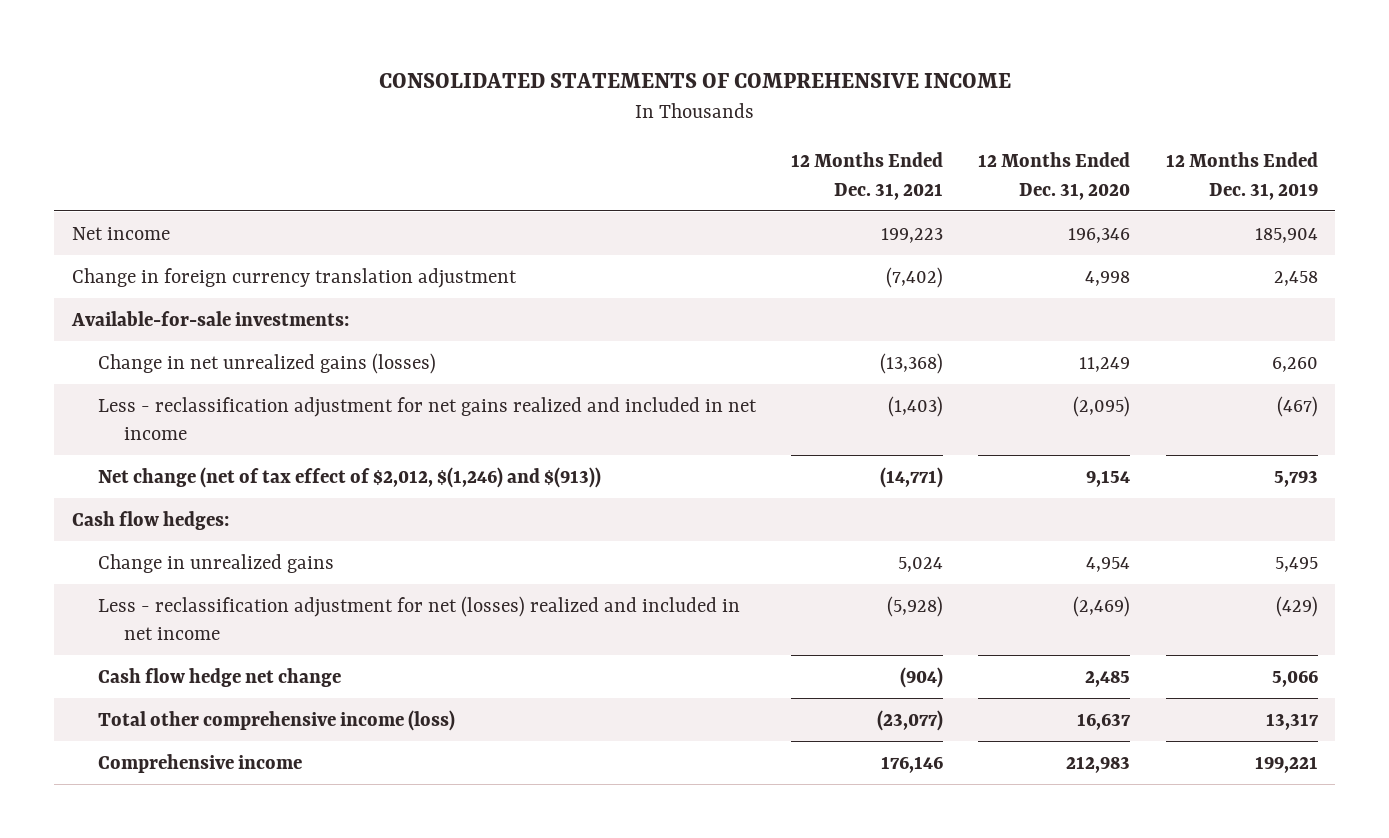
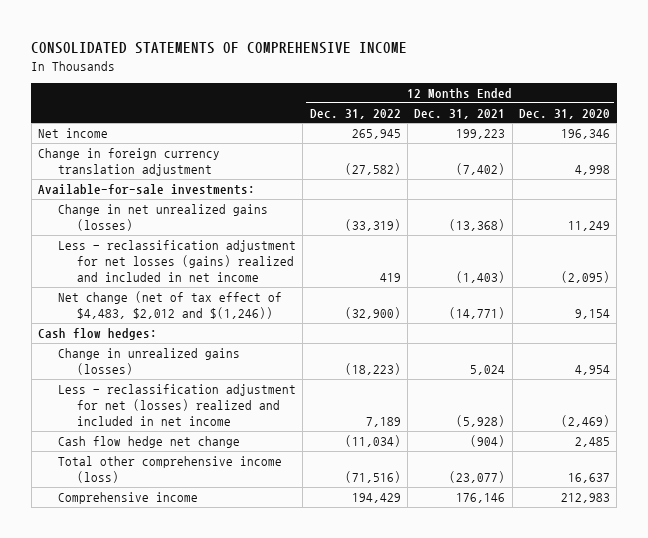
[1165,152,1318,200] 12 Months Ended Dec. 31, 2019 -> none
none -> [309,108,401,119] Dec. 31, 2022
[97,396,757,441] Less - reclassification adjustment for net gains realized and included in net income -> [57,240,296,283] Less - reclassification adjustment for net losses (gains) realized and included in net income
[97,466,601,488] Net change (net of tax effect of $2,012, $(1,246) and $(913)) -> [57,291,282,320] Net change (net of tax effect of $4,483, $2,012 and $(1,246))
[97,553,334,573] Change in unrealized gains -> [57,348,240,376] Change in unrealized gains (losses)

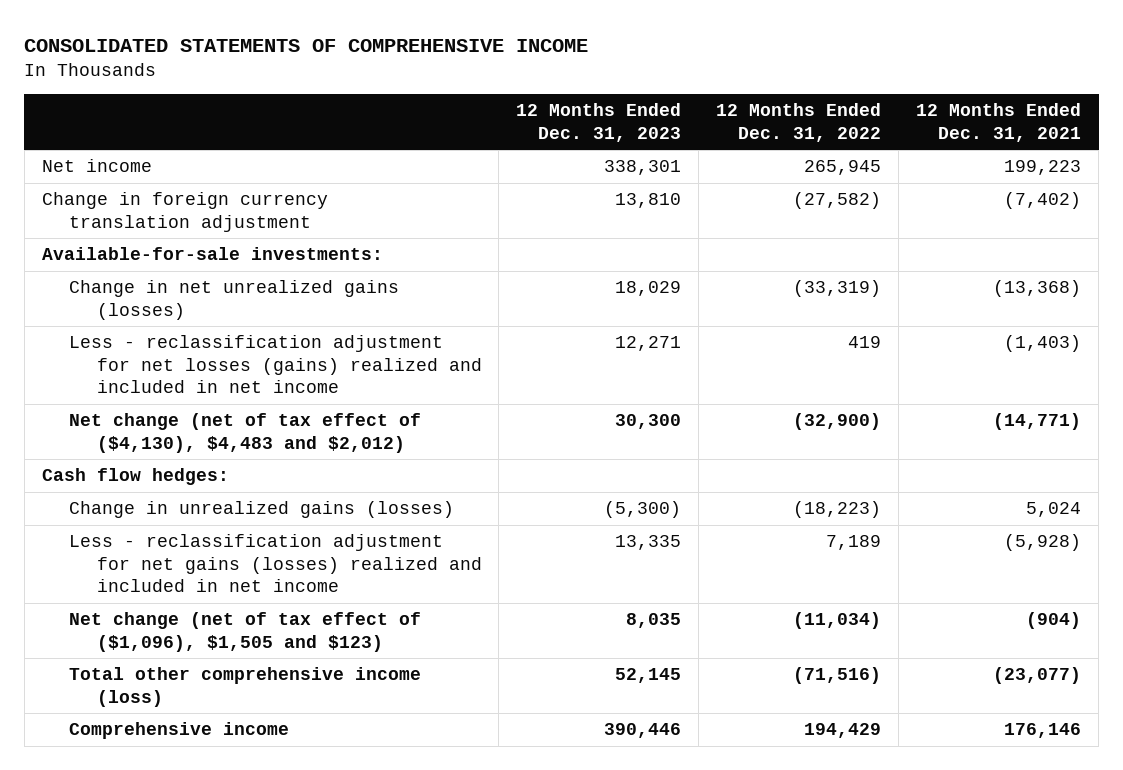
[519,108,611,119] Dec. 31, 2020 -> none
none -> [516,103,682,142] 12 Months Ended Dec. 31, 2023
[57,291,282,320] Net change (net of tax effect of $4,483, $2,012 and $(1,246)) -> [69,413,422,453] Net change (net of tax effect of ($4,130), $4,483 and $2,012)
[57,384,296,427] Less - reclassification adjustment for net (losses) realized and included in net income -> [69,534,482,593] Less - reclassification adjustment for net gains (losses) realized and included in net income
[57,436,240,449] Cash flow hedge net change -> [69,612,422,652] Net change (net of tax effect of ($1,096), $1,505 and $123)

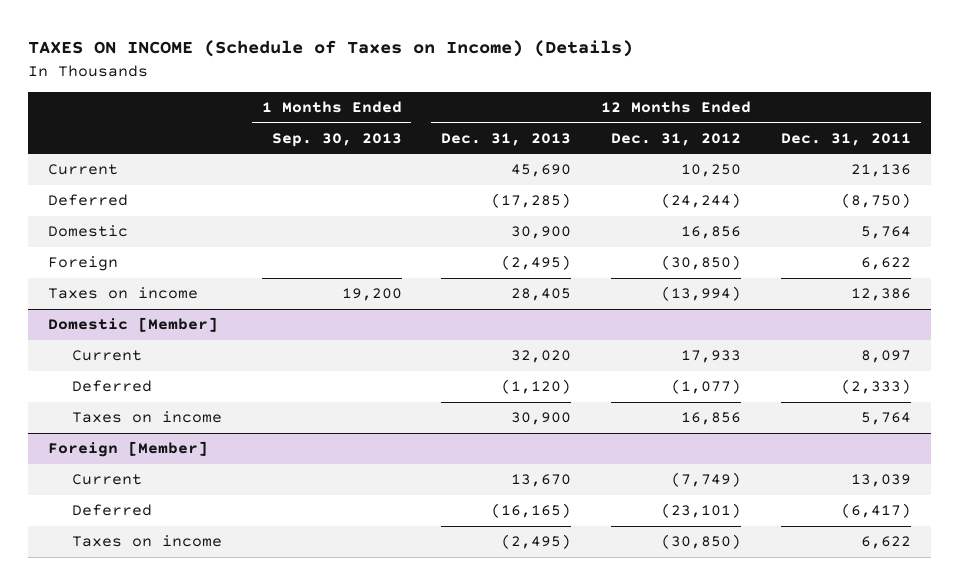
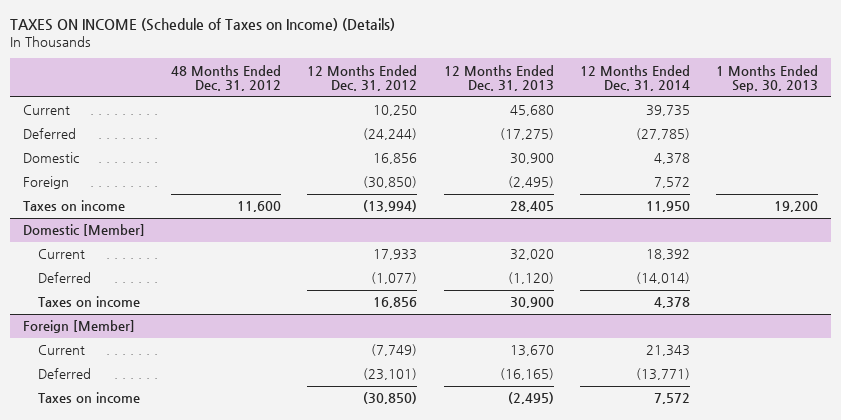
[781,132,912,146] Dec. 31, 2011 -> none
none -> [171,64,282,92] 48 Months Ended Dec. 31, 2012
none -> [579,64,690,92] 12 Months Ended Dec. 31, 2014
[511,164,572,178] 45,690 -> [509,105,554,117] 45,680
[491,193,572,209] (17,285) -> [499,128,554,141] (17,275)

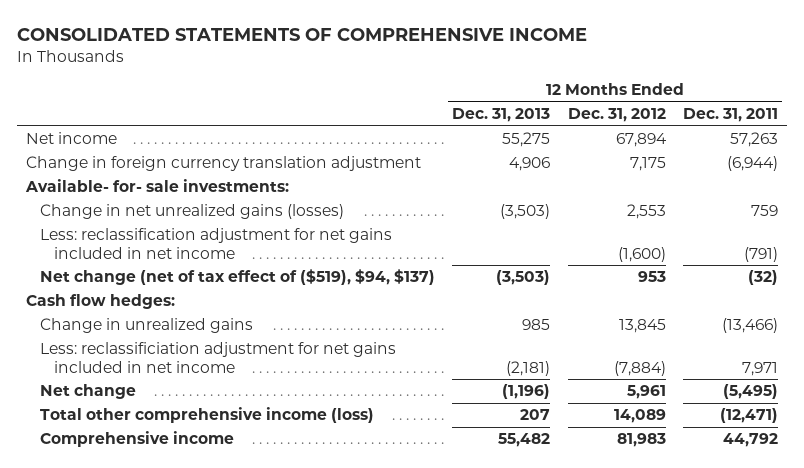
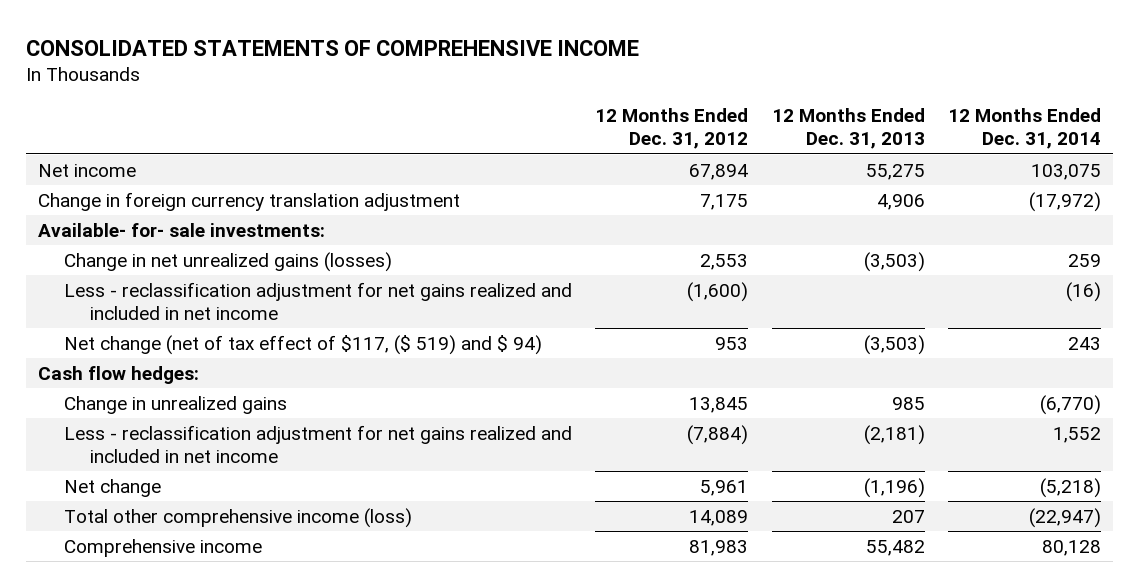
[683,108,779,123] Dec. 31, 2011 -> none
none -> [948,108,1102,150] 12 Months Ended Dec. 31, 2014
[39,228,392,259] Less: reclassification adjustment for net gains included in net income -> [63,281,572,320] Less - reclassification adjustment for net gains realized and included in net income
[39,269,435,286] Net change (net of tax effect of ($519), $94, $137) -> [63,334,542,355] Net change (net of tax effect of $117, ($ 519) and $ 94)
[39,342,396,373] Less: reclassificiation adjustment for net gains included in net income -> [63,424,572,463] Less - reclassification adjustment for net gains realized and included in net income

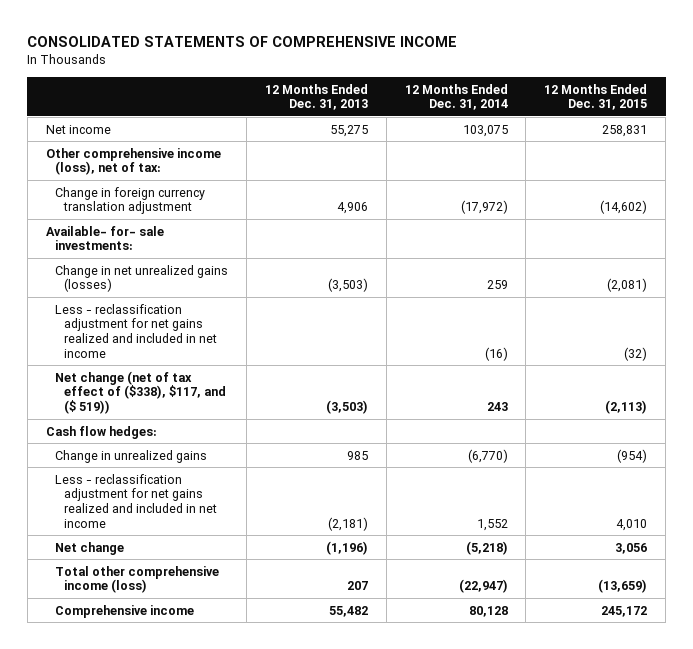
[595,108,749,150] 12 Months Ended Dec. 31, 2012 -> none
none -> [544,83,648,111] 12 Months Ended Dec. 31, 2015
none -> [45,147,221,176] Other comprehensive income (loss), net of tax:
[63,334,542,355] Net change (net of tax effect of $117, ($ 519) and $ 94) -> [55,370,227,415] Net change (net of tax effect of ($338), $117, and ($ 519))

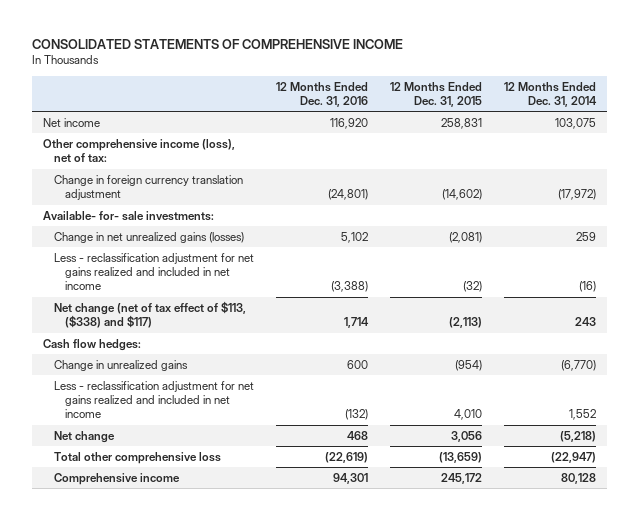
[264,83,368,111] 12 Months Ended Dec. 31, 2013 -> none
none -> [275,81,368,107] 12 Months Ended Dec. 31, 2016
[55,370,227,415] Net change (net of tax effect of ($338), $117, and ($ 519)) -> [53,300,246,329] Net change (net of tax effect of $113, ($338) and $117)
[55,565,220,594] Total other comprehensive income (loss) -> [53,451,221,464] Total other comprehensive loss

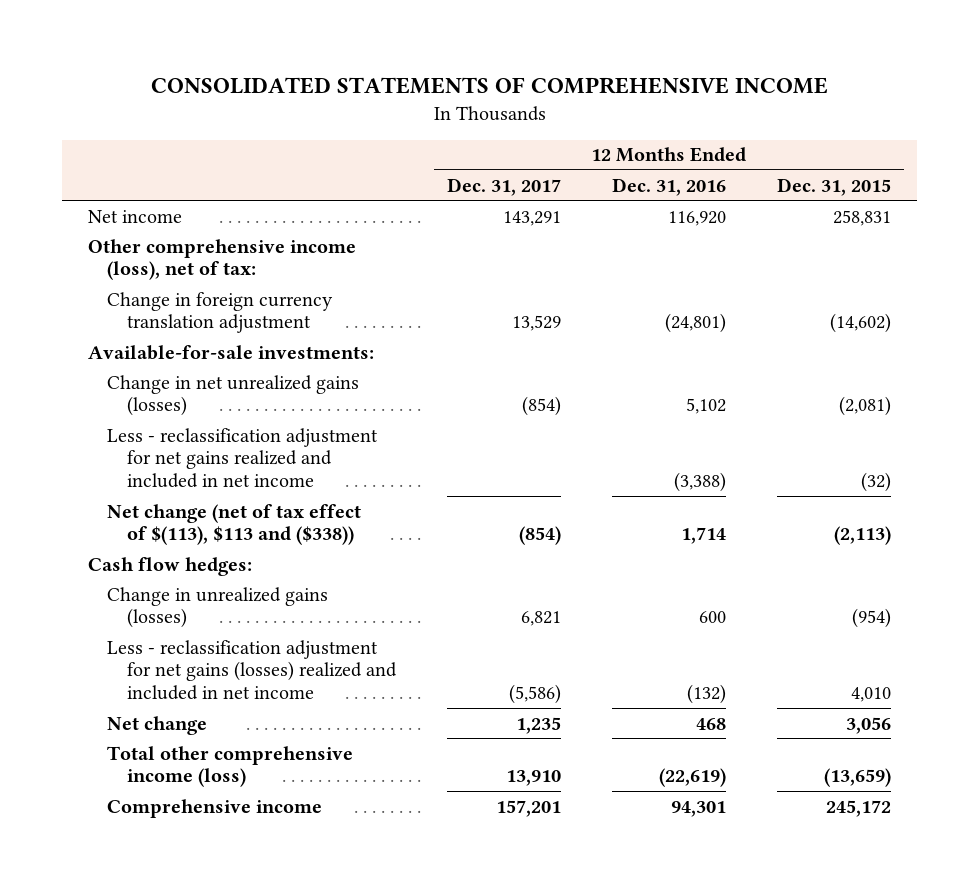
[504,81,598,107] 12 Months Ended Dec. 31, 2014 -> none
none -> [446,177,561,196] Dec. 31, 2017
[42,210,214,221] Available- for- sale investments: -> [87,344,374,360] Available-for-sale investments:
[53,300,246,329] Net change (net of tax effect of $113, ($338) and $117) -> [107,503,362,546] Net change (net of tax effect of $(113), $113 and ($338))
[53,359,188,371] Change in unrealized gains -> [107,586,329,629] Change in unrealized gains (losses)
[53,380,254,419] Less - reclassification adjustment for net gains realized and included in net income -> [107,639,397,701] Less - reclassification adjustment for net gains (losses) realized and included in net income
[53,451,221,464] Total other comprehensive loss -> [107,745,354,788] Total other comprehensive income (loss)

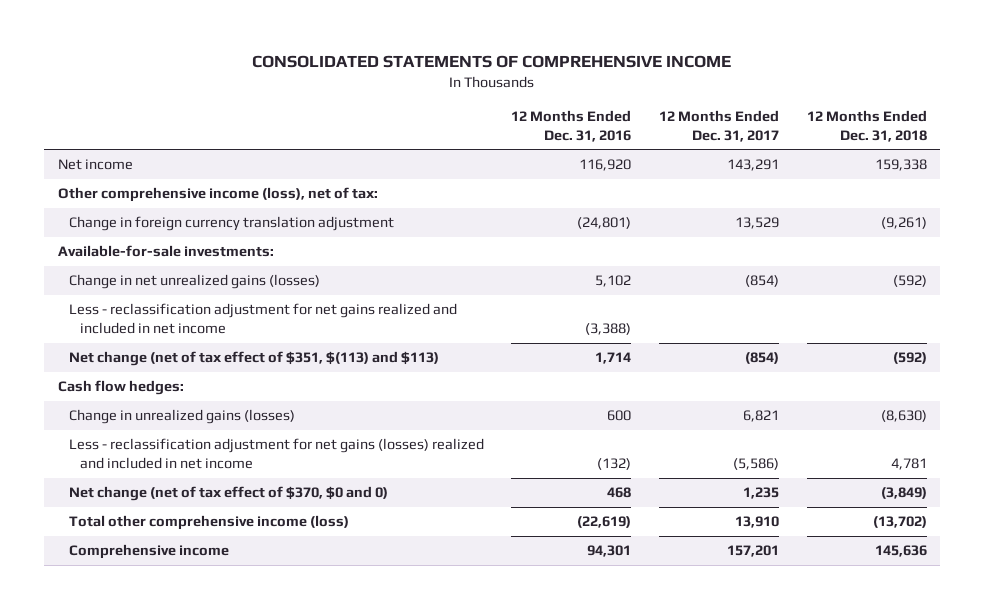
[777,177,892,196] Dec. 31, 2015 -> none
none -> [806,109,927,142] 12 Months Ended Dec. 31, 2018
[107,503,362,546] Net change (net of tax effect of $(113), $113 and ($338)) -> [68,351,439,367] Net change (net of tax effect of $351, $(113) and $113)
[107,715,208,735] Net change -> [68,486,388,502] Net change (net of tax effect of $370, $0 and 0)

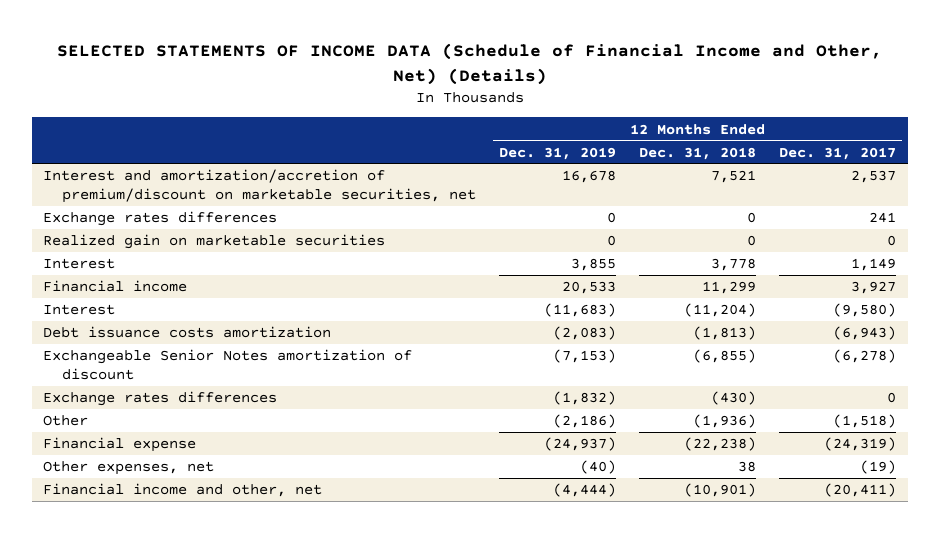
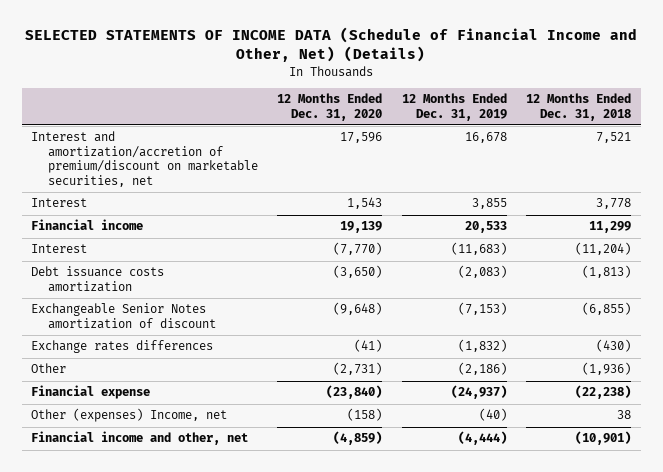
[779,146,897,160] Dec. 31, 2017 -> none
none -> [277,93,383,121] 12 Months Ended Dec. 31, 2020
[43,211,278,227] Exchange rates differences -> none
[43,234,386,250] Realized gain on marketable securities -> none
[43,461,215,476] Other expenses, net -> [31,408,228,423] Other (expenses) Income, net

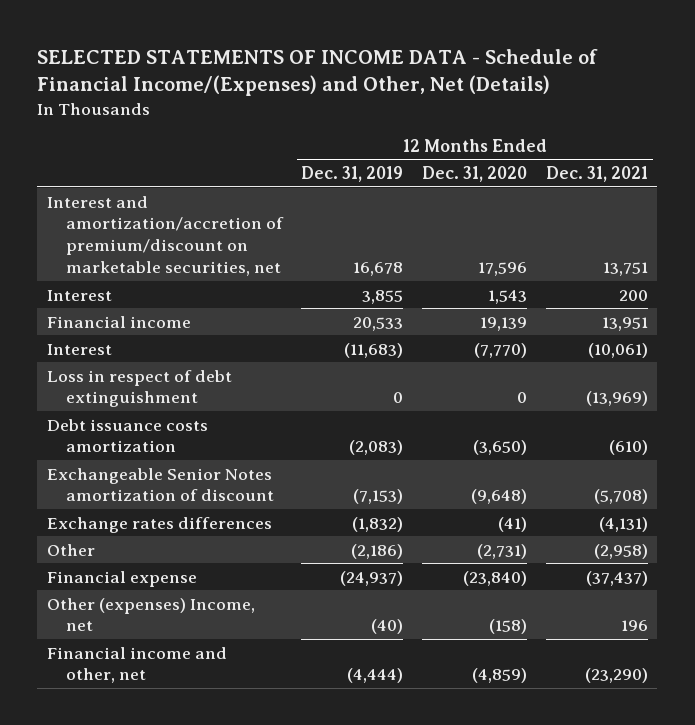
[25,27,638,63] SELECTED STATEMENTS OF INCOME DATA (Schedule of Financial Income and Other, Net) (Details) -> [37,49,599,97] SELECTED STATEMENTS OF INCOME DATA - Schedule of Financial Income/(Expenses) and Other, Net (Details)
[526,93,632,121] 12 Months Ended Dec. 31, 2018 -> none
none -> [546,166,649,183] Dec. 31, 2021
none -> [46,369,232,408] Loss in respect of debt extinguishment

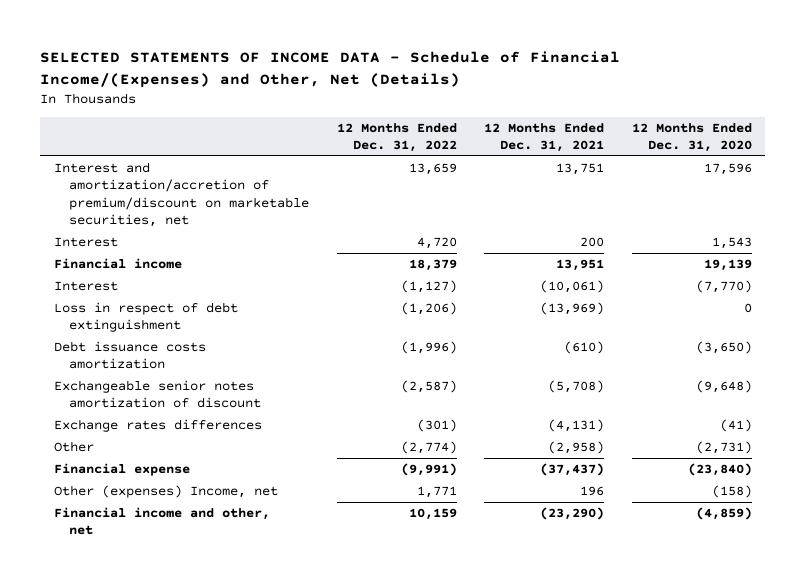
[301,166,404,183] Dec. 31, 2019 -> none
none -> [336,122,457,152] 12 Months Ended Dec. 31, 2022
[46,467,274,502] Exchangeable Senior Notes amortization of discount -> [53,380,261,409] Exchangeable senior notes amortization of discount

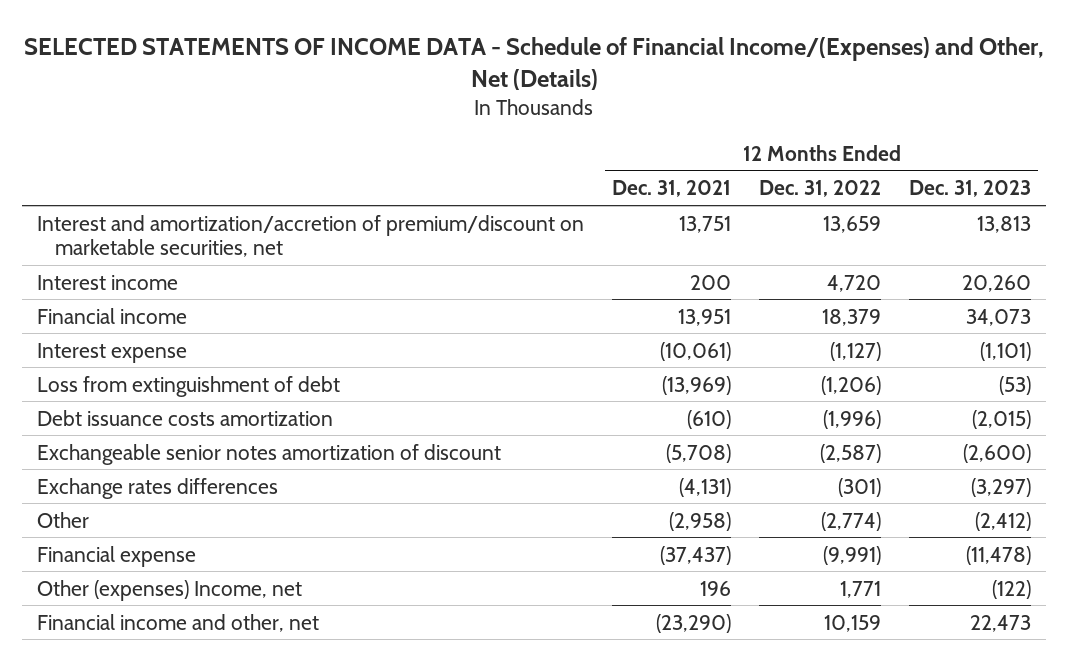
[631,122,752,152] 12 Months Ended Dec. 31, 2020 -> none
none -> [909,180,1032,198] Dec. 31, 2023
[53,237,118,248] Interest -> [36,274,178,290] Interest income
[53,281,118,292] Interest -> [36,342,187,363] Interest expense
[53,302,238,333] Loss in respect of debt extinguishment -> [36,375,340,397] Loss from extinguishment of debt

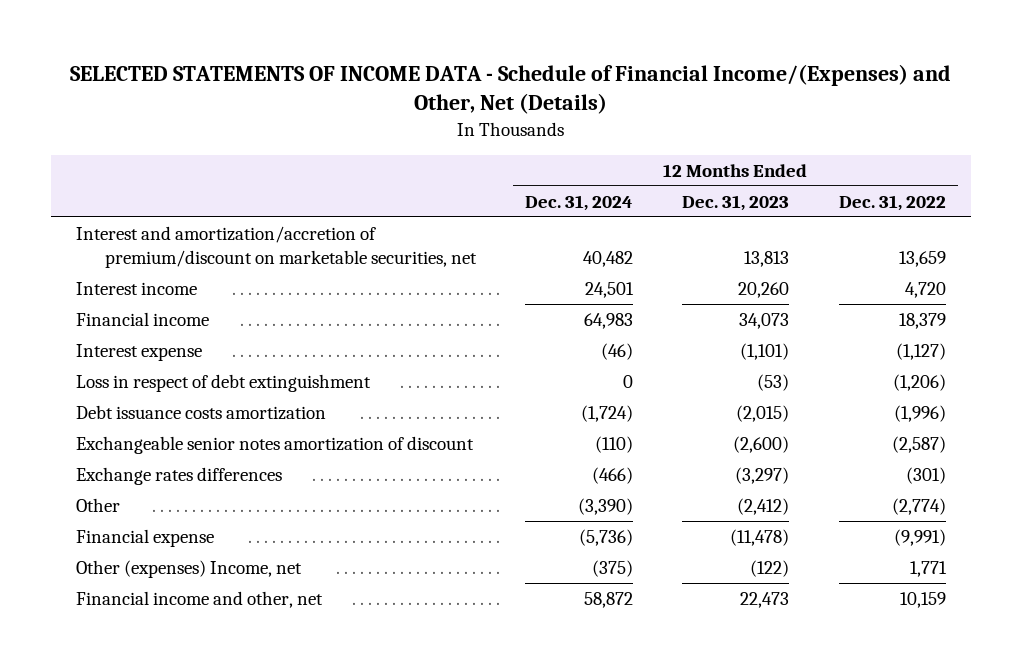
[611,180,731,198] Dec. 31, 2021 -> none
none -> [525,194,634,211] Dec. 31, 2024
[36,375,340,397] Loss from extinguishment of debt -> [75,373,371,392] Loss in respect of debt extinguishment

